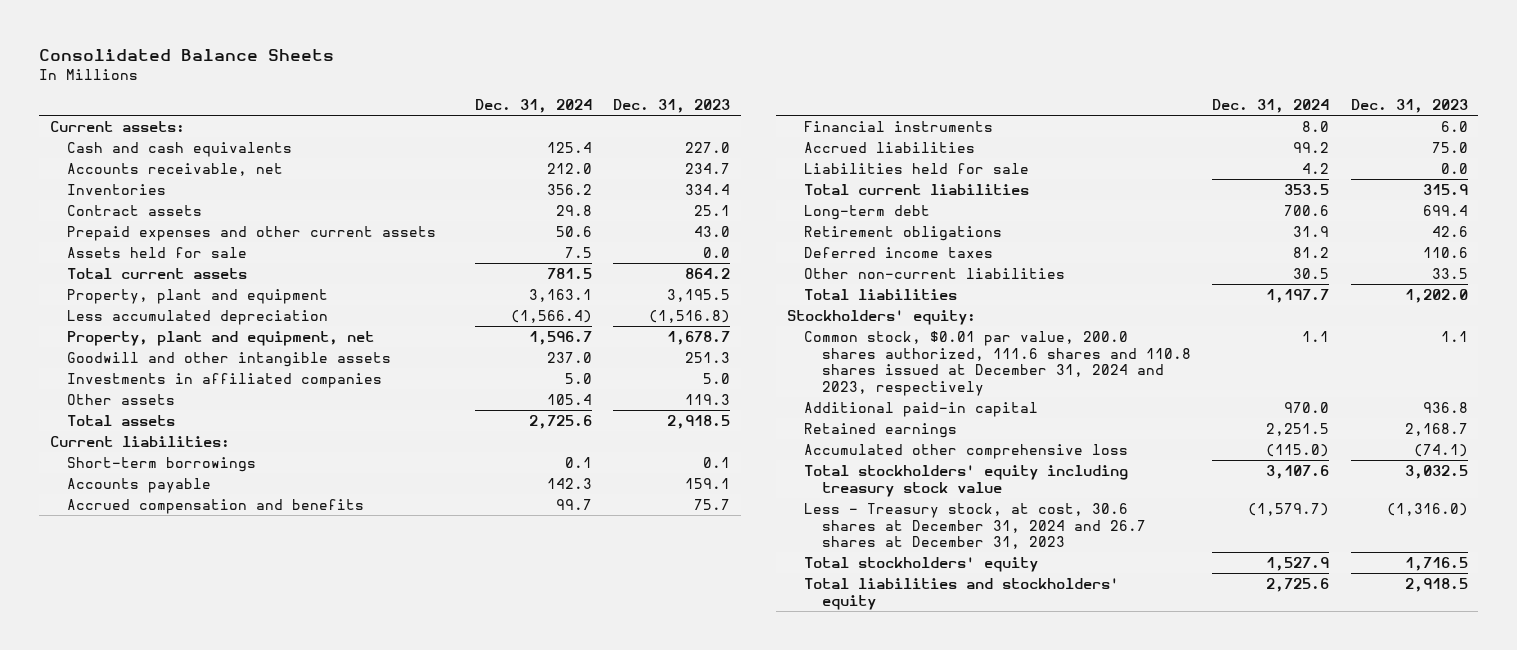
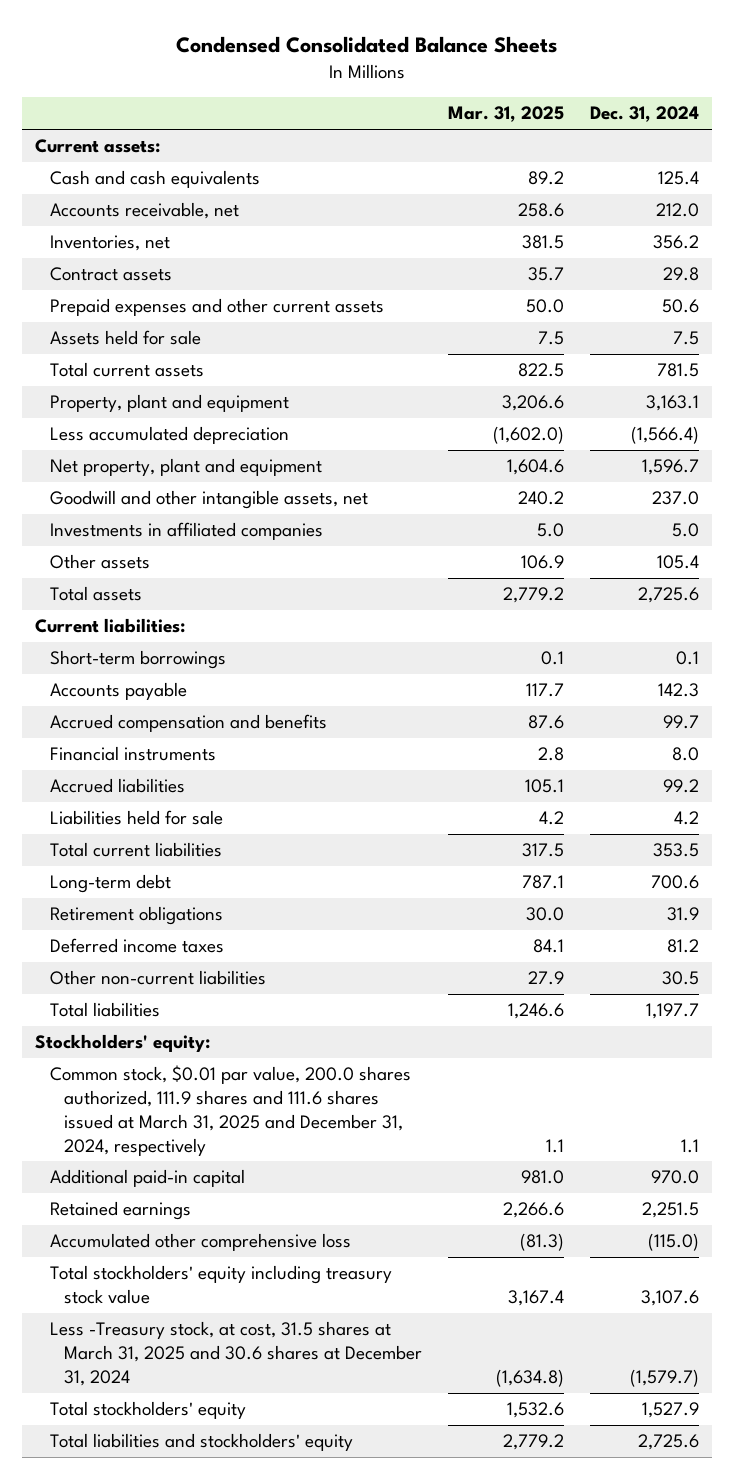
[38,48,334,61] Consolidated Balance Sheets -> [176,36,558,54] Condensed Consolidated Balance Sheets
[613,98,731,113] Dec. 31, 2023 -> none
none -> [447,106,564,123] Mar. 31, 2025
[67,184,167,196] Inventories -> [49,235,170,252] Inventories, net
[67,331,375,347] Property, plant and equipment, net -> [49,458,322,477] Net property, plant and equipment
[67,352,392,368] Goodwill and other intangible assets -> [49,490,368,510] Goodwill and other intangible assets, net
[804,331,1192,396] Common stock, $0.01 par value, 200.0 shares authorized, 111.6 shares and 110.8 shares issued at December 31, 2024 and 2023, respectively -> [49,1065,411,1156] Common stock, $0.01 par value, 200.0 shares authorized, 111.9 shares and 111.6 shares issued at March 31, 2025 and December 31, 2024, respectively
[804,503,1147,550] Less - Treasury stock, at cost, 30.6 shares at December 31, 2024 and 26.7 shares at December 31, 2023 -> [49,1321,422,1386] Less -Treasury stock, at cost, 31.5 shares at March 31, 2025 and 30.6 shares at December 31, 2024

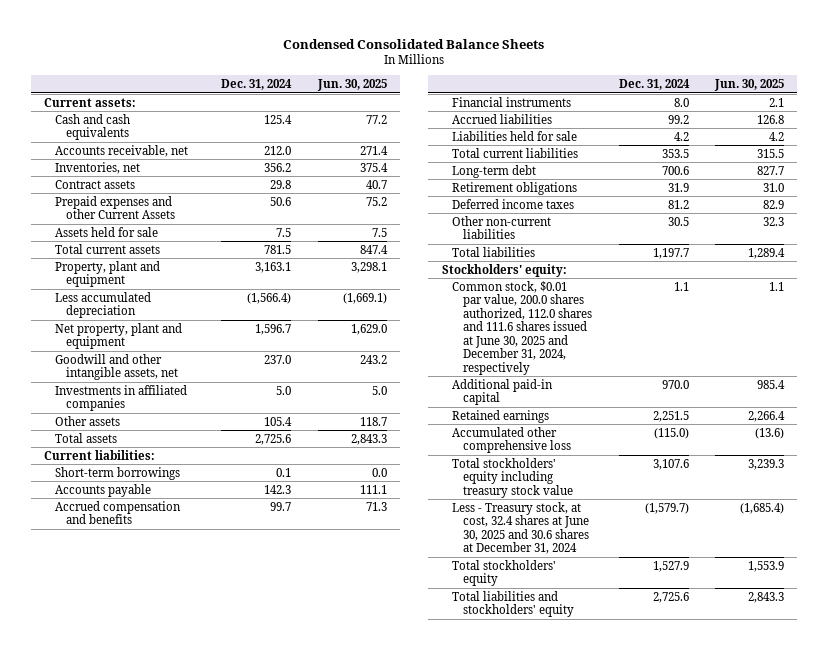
[447,106,564,123] Mar. 31, 2025 -> none
none -> [316,79,387,92] Jun. 30, 2025
[49,298,384,317] Prepaid expenses and other current assets -> [54,195,175,220] Prepaid expenses and other Current Assets
[49,1065,411,1156] Common stock, $0.01 par value, 200.0 shares authorized, 111.9 shares and 111.6 shares issued at March 31, 2025 and December 31, 2024, respectively -> [452,280,593,375] Common stock, $0.01 par value, 200.0 shares authorized, 112.0 shares and 111.6 shares issued at June 30, 2025 and December 31, 2024, respectively
[49,1321,422,1386] Less -Treasury stock, at cost, 31.5 shares at March 31, 2025 and 30.6 shares at December 31, 2024 -> [452,501,590,555] Less - Treasury stock, at cost, 32.4 shares at June 30, 2025 and 30.6 shares at December 31, 2024

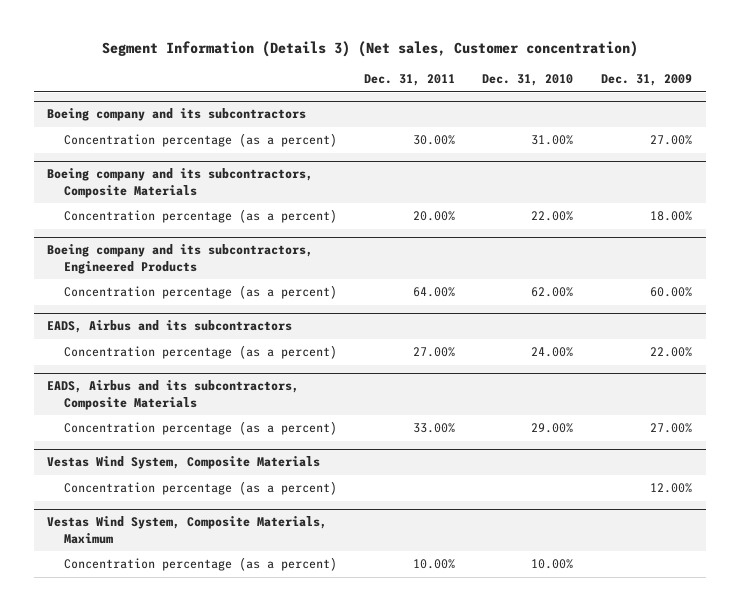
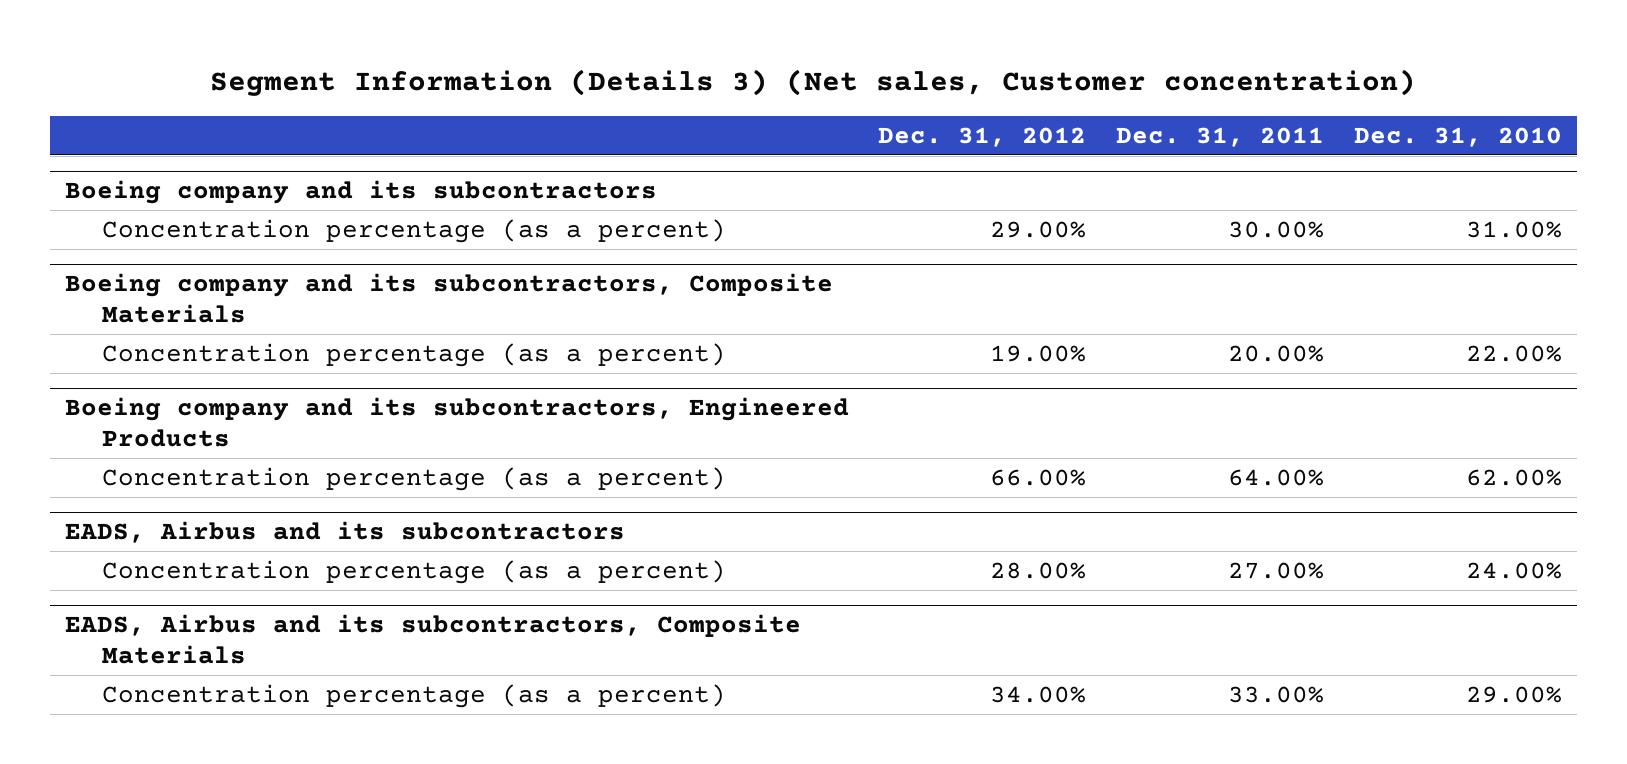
[600,74,692,87] Dec. 31, 2009 -> none
none -> [878,126,1087,147] Dec. 31, 2012
[47,456,321,470] Vestas Wind System, Composite Materials -> none
[63,481,337,496] Concentration percentage (as a percent) -> none
[47,516,328,544] Vestas Wind System, Composite Materials, Maximum -> none
[63,557,337,572] Concentration percentage (as a percent) -> none

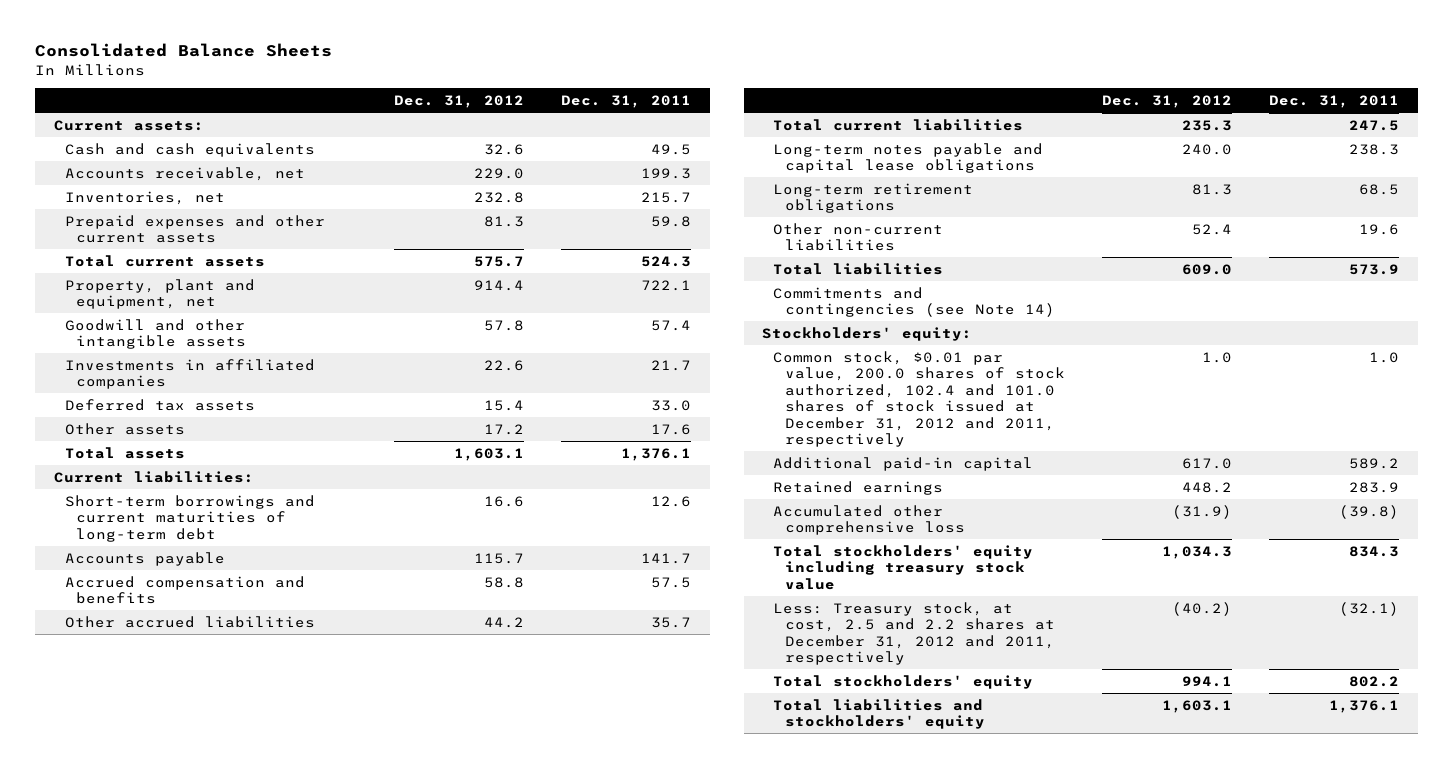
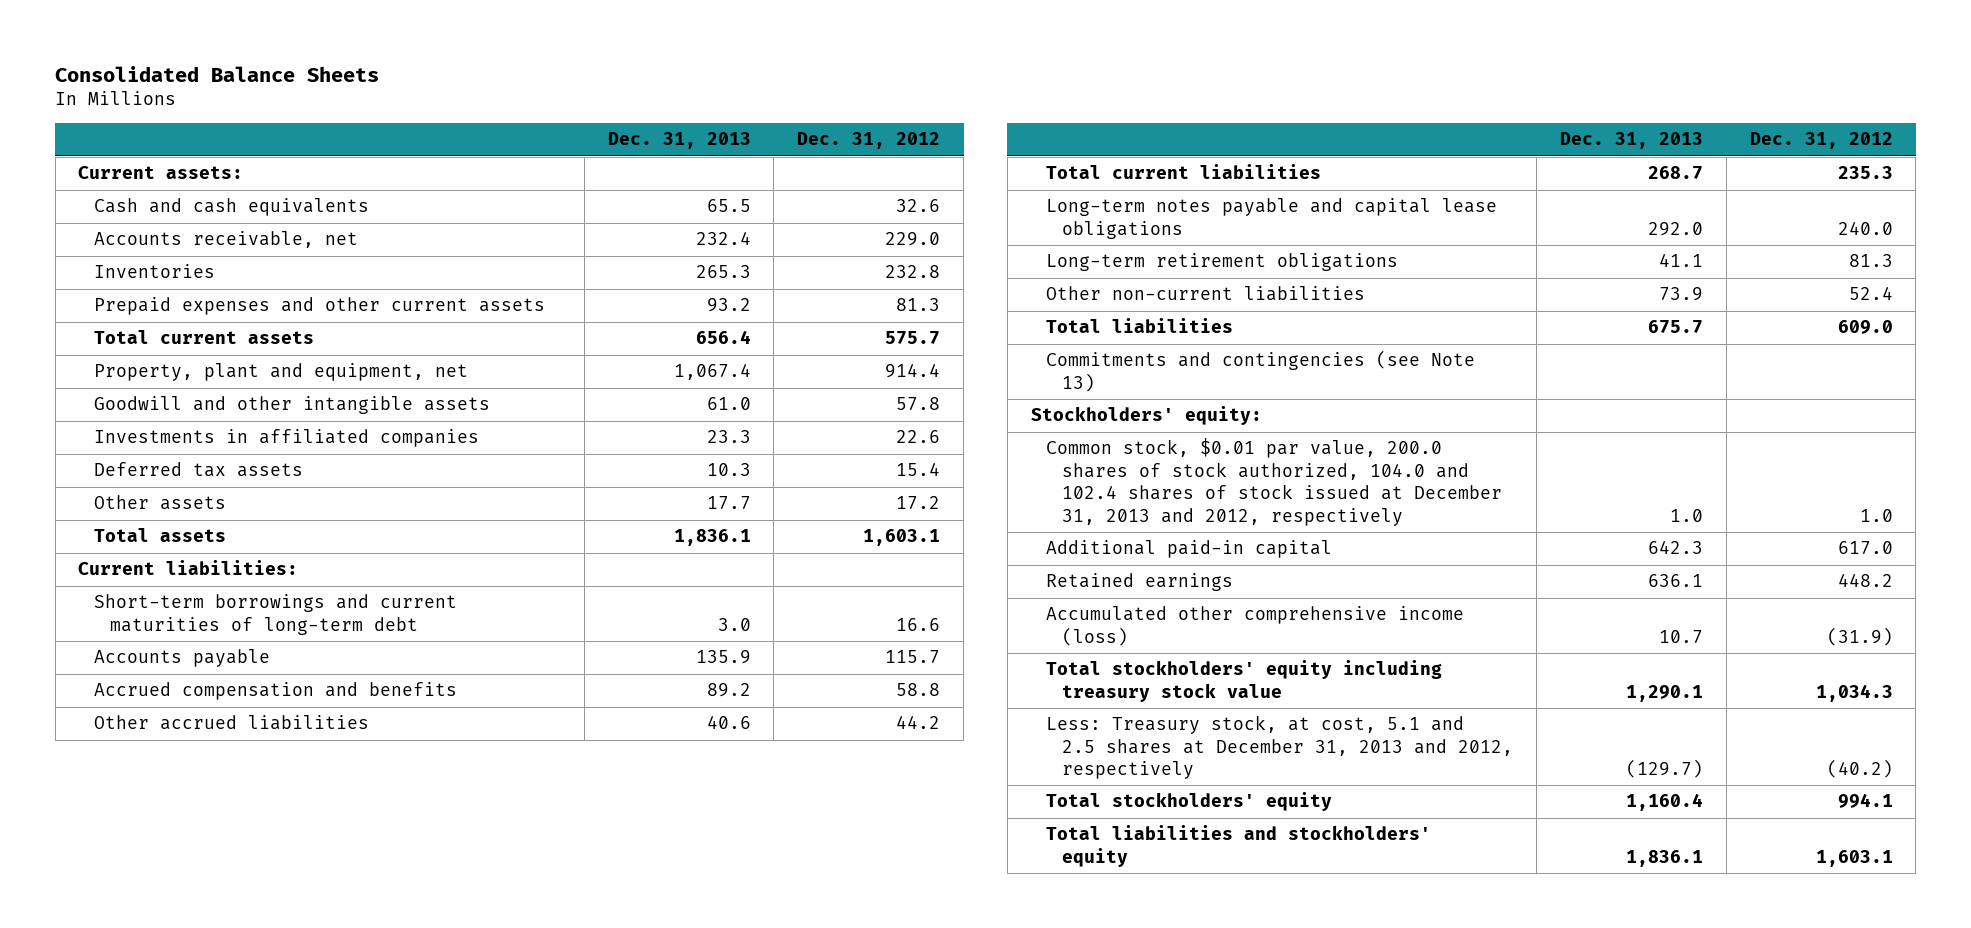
[561,94,692,108] Dec. 31, 2011 -> none
none -> [607,132,751,150] Dec. 31, 2013
[65,190,226,205] Inventories, net -> [94,264,216,279] Inventories
[773,286,1055,318] Commitments and contingencies (see Note 14) -> [1046,350,1476,392] Commitments and contingencies (see Note 13)
[773,350,1065,448] Common stock, $0.01 par value, 200.0 shares of stock authorized, 102.4 and 101.0 shares of stock issued at December 31, 2012 and 2011, respectively -> [1046,438,1502,526] Common stock, $0.01 par value, 200.0 shares of stock authorized, 104.0 and 102.4 shares of stock issued at December 31, 2013 and 2012, respectively
[773,504,965,536] Accumulated other comprehensive loss -> [1046,606,1465,646] Accumulated other comprehensive income (loss)
[773,601,1055,666] Less: Treasury stock, at cost, 2.5 and 2.2 shares at December 31, 2012 and 2011, respectively -> [1046,715,1513,780] Less: Treasury stock, at cost, 5.1 and 2.5 shares at December 31, 2013 and 2012, respectively

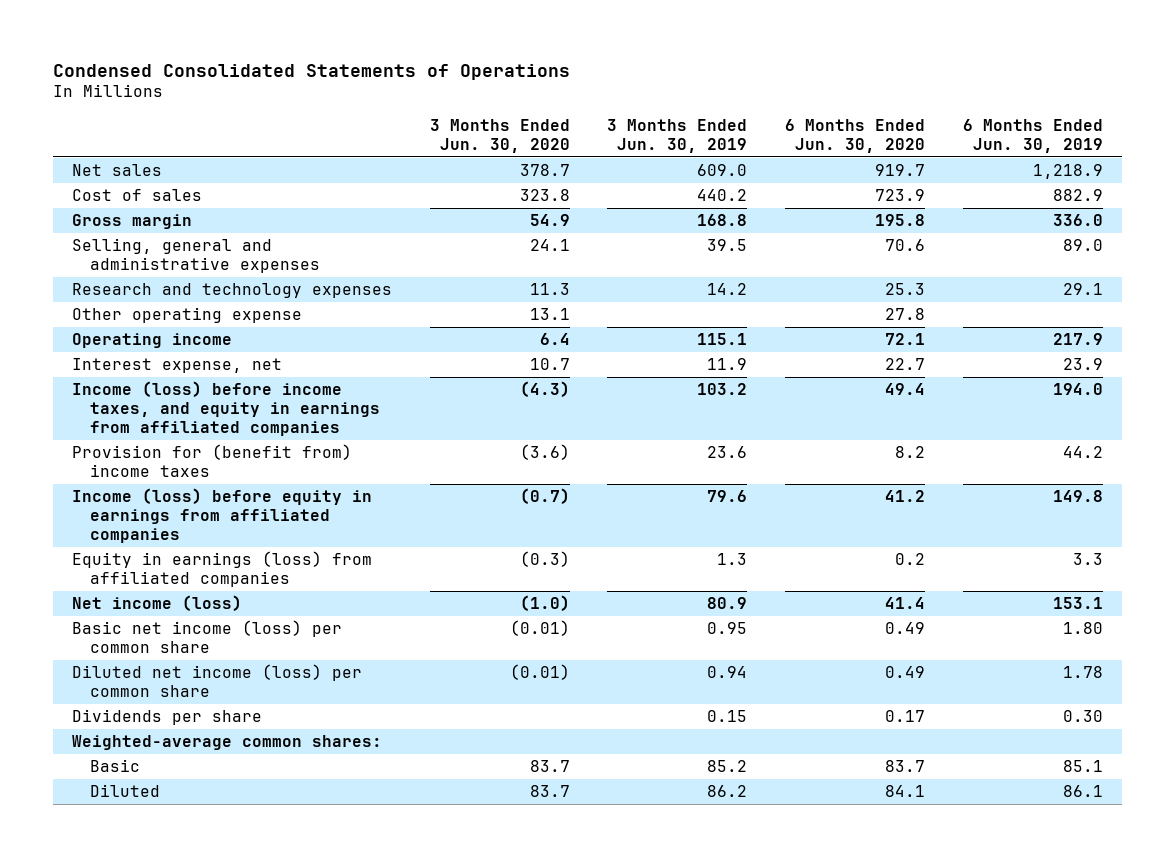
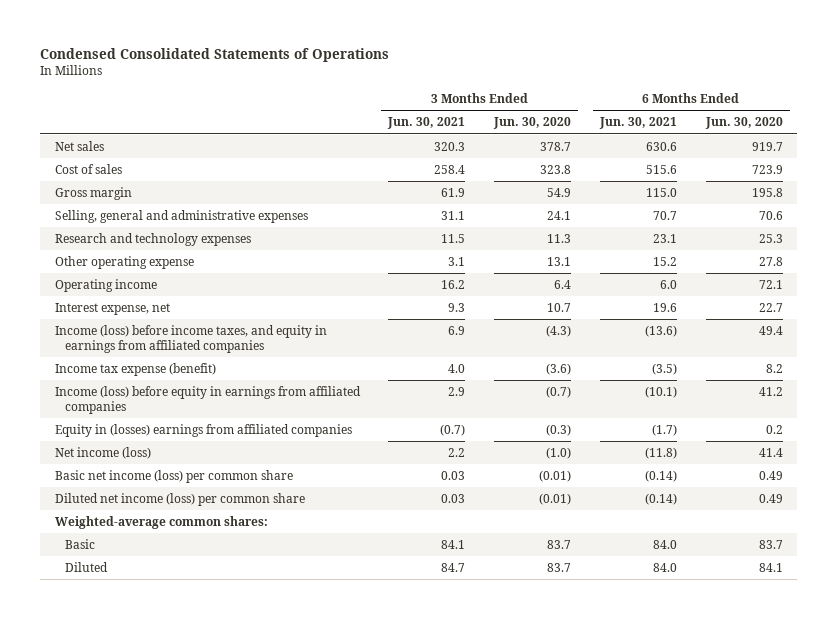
[607,118,748,153] 3 Months Ended Jun. 30, 2019 -> none
[963,118,1104,153] 6 Months Ended Jun. 30, 2019 -> none
none -> [387,117,466,130] Jun. 30, 2021
none -> [598,117,677,130] Jun. 30, 2021
[71,444,352,478] Provision for (benefit from) income taxes -> [54,363,216,377] Income tax expense (benefit)
[71,551,372,588] Equity in earnings (loss) from affiliated companies -> [54,424,352,438] Equity in (losses) earnings from affiliated companies
[71,709,262,726] Dividends per share -> none

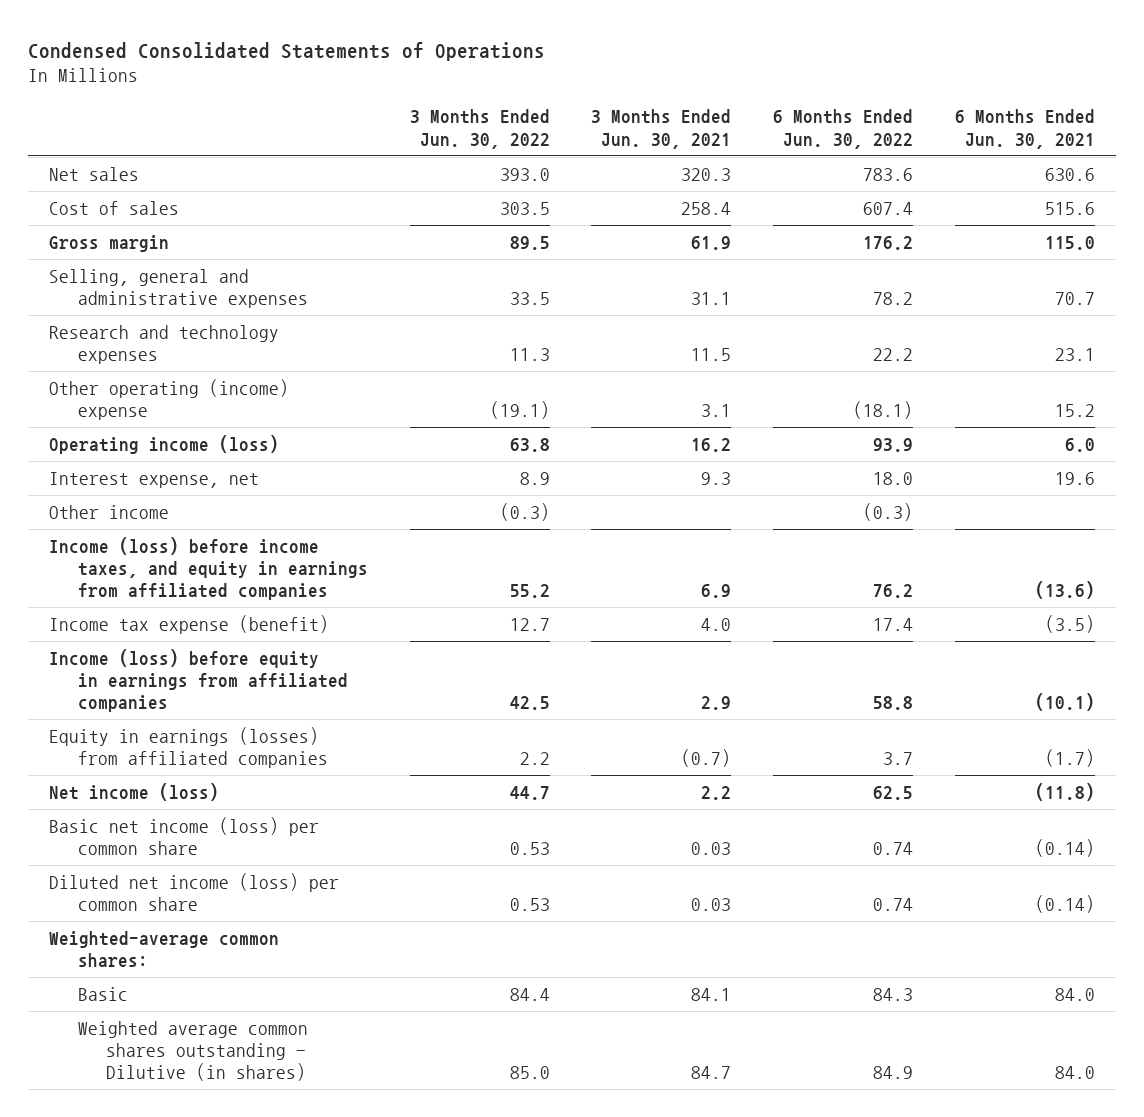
[493,117,572,130] Jun. 30, 2020 -> none
[704,117,783,130] Jun. 30, 2020 -> none
none -> [409,109,550,149] 3 Months Ended Jun. 30, 2022
none -> [773,109,914,149] 6 Months Ended Jun. 30, 2022
[54,256,194,270] Other operating expense -> [48,378,289,420] Other operating (income) expense
[54,279,157,293] Operating income -> [48,434,279,454] Operating income (loss)
none -> [48,504,169,519] Other income
[54,424,352,438] Equity in (losses) earnings from affiliated companies -> [48,726,328,768] Equity in earnings (losses) from affiliated companies
[65,562,109,573] Diluted -> [77,1020,308,1082] Weighted average common shares outstanding - Dilutive (in shares)

